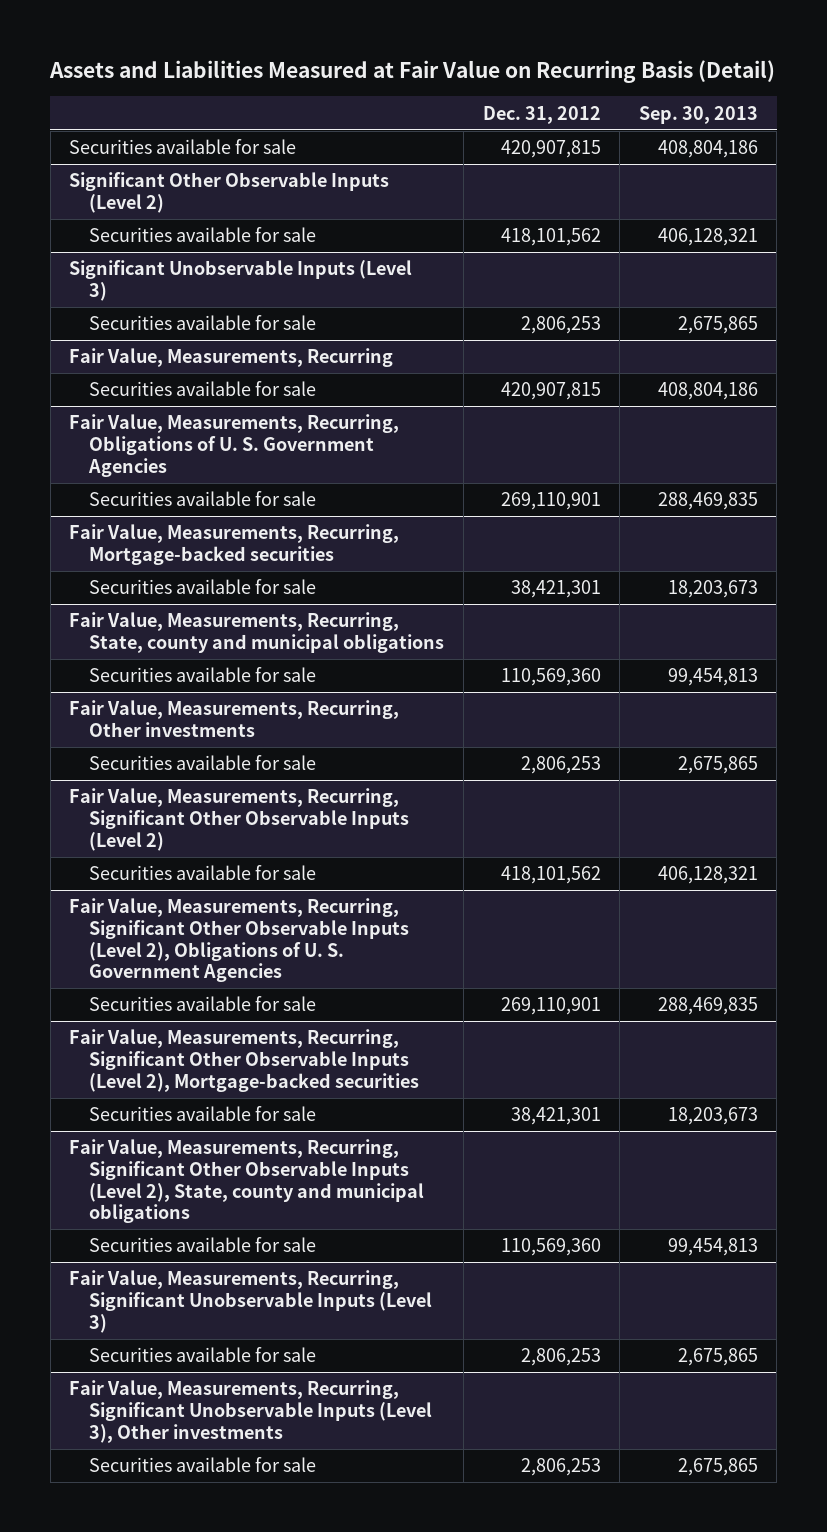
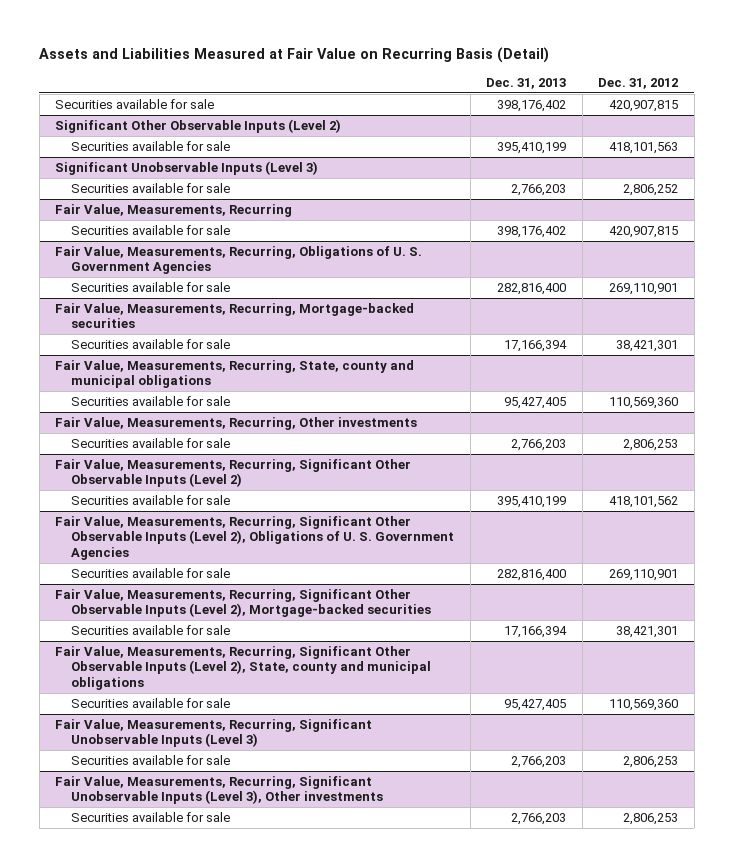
[638,105,758,124] Sep. 30, 2013 -> none
none -> [486,78,567,90] Dec. 31, 2013
[500,228,601,247] 418,101,562 -> [609,141,679,154] 418,101,563
[520,316,601,335] 2,806,253 -> [623,183,679,196] 2,806,252

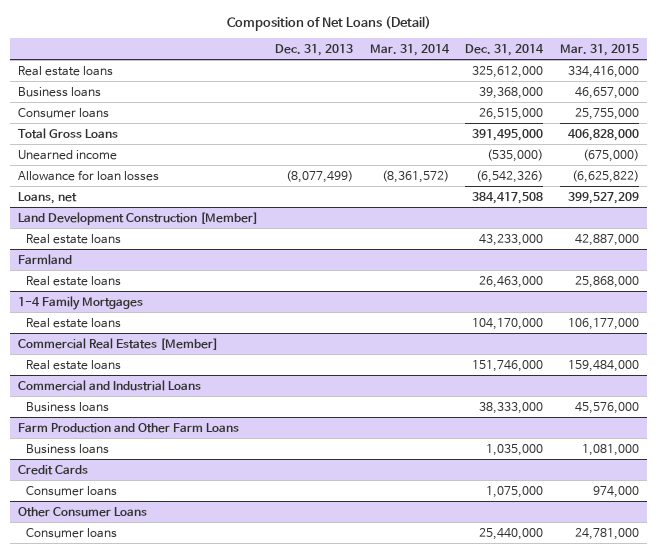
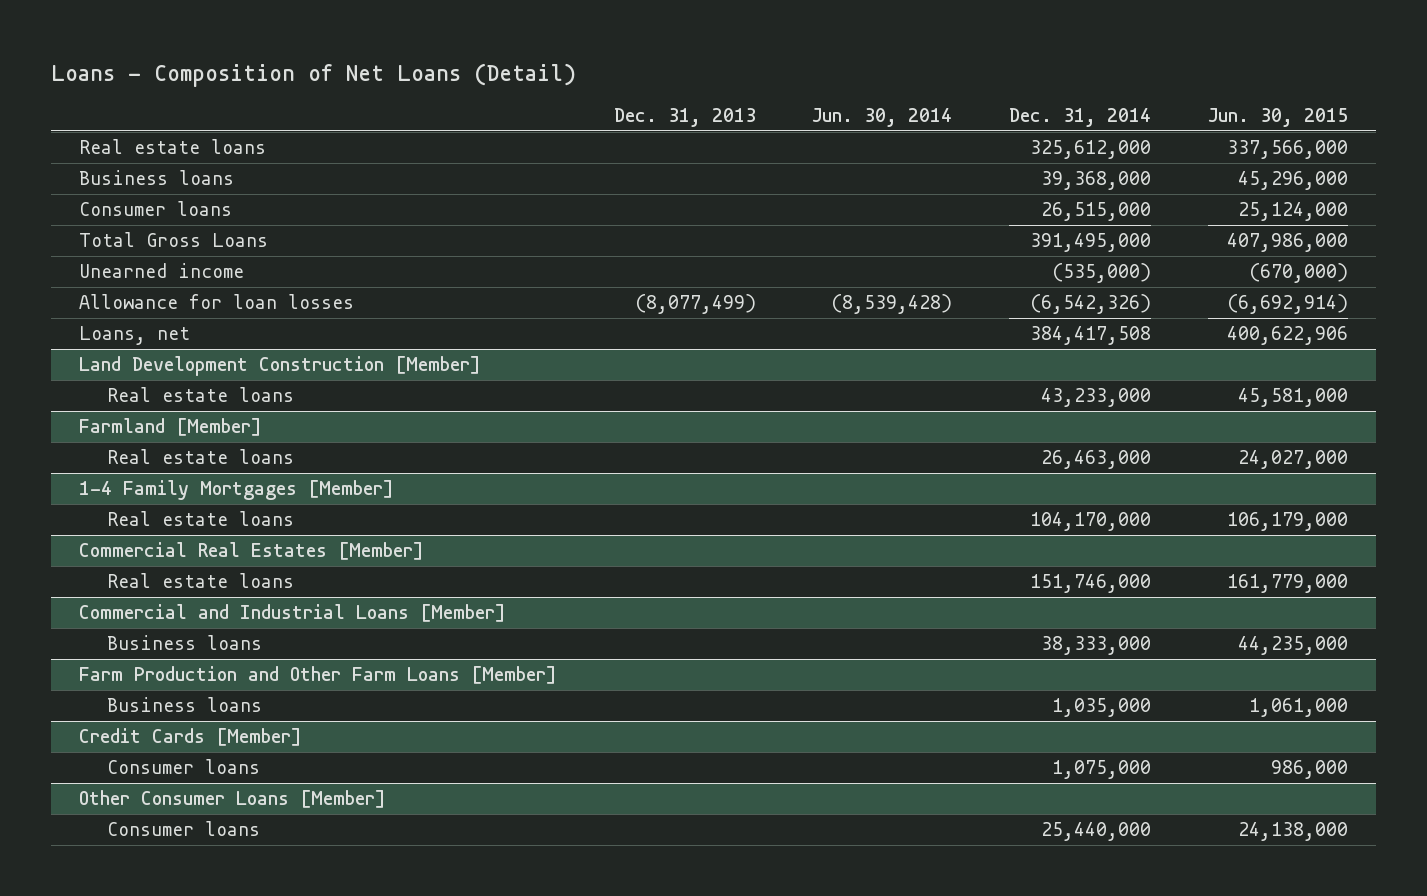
[226,16,431,32] Composition of Net Loans (Detail) -> [50,62,576,87] Loans - Composition of Net Loans (Detail)
[369,43,450,56] Mar. 31, 2014 -> none
[560,43,640,56] Mar. 31, 2015 -> none
none -> [812,107,953,127] Jun. 30, 2014
none -> [1207,107,1348,127] Jun. 30, 2015
[18,253,73,265] Farmland -> [78,418,262,437] Farmland [Member]
[18,295,144,310] 1-4 Family Mortgages -> [78,480,394,501] 1-4 Family Mortgages [Member]
[18,379,202,391] Commercial and Industrial Loans -> [78,604,506,623] Commercial and Industrial Loans [Member]
[18,422,240,433] Farm Production and Other Farm Loans -> [78,666,557,685] Farm Production and Other Farm Loans [Member]
[18,464,89,475] Credit Cards -> [78,728,302,747] Credit Cards [Member]
[18,506,148,517] Other Consumer Loans -> [78,790,386,809] Other Consumer Loans [Member]

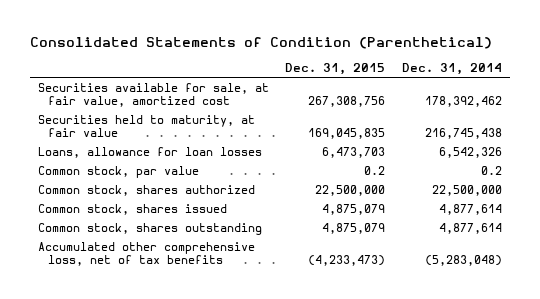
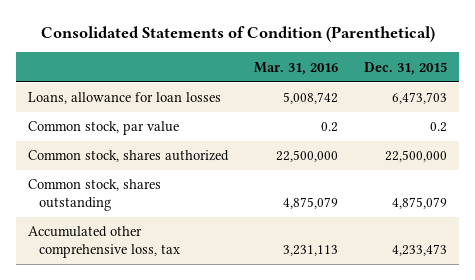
[401,63,502,76] Dec. 31, 2014 -> none
none -> [254,61,339,75] Mar. 31, 2016
[38,82,270,107] Securities available for sale, at fair value, amortized cost -> none
[38,114,256,137] Securities held to maturity, at fair value -> none
[38,203,228,215] Common stock, shares issued -> none
[38,241,256,266] Accumulated other comprehensive loss, net of tax benefits -> [28,226,180,259] Accumulated other comprehensive loss, tax
[308,254,386,266] (4,233,473) -> [391,244,447,257] 4,233,473

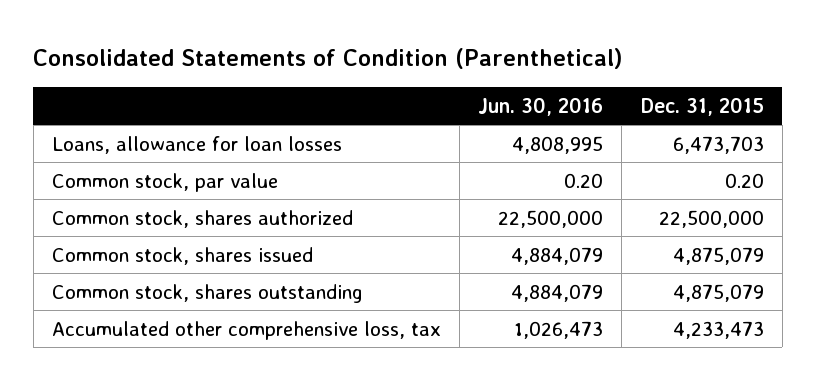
[254,61,339,75] Mar. 31, 2016 -> none
none -> [478,96,604,116] Jun. 30, 2016
[429,122,447,133] 0.2 -> [724,172,764,188] 0.20
none -> [52,246,314,265] Common stock, shares issued

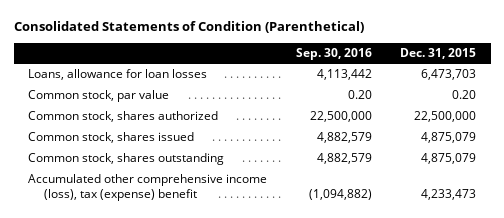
[478,96,604,116] Jun. 30, 2016 -> none
none -> [295,47,372,60] Sep. 30, 2016
[52,320,442,340] Accumulated other comprehensive loss, tax -> [27,174,267,202] Accumulated other comprehensive income (loss), tax (expense) benefit

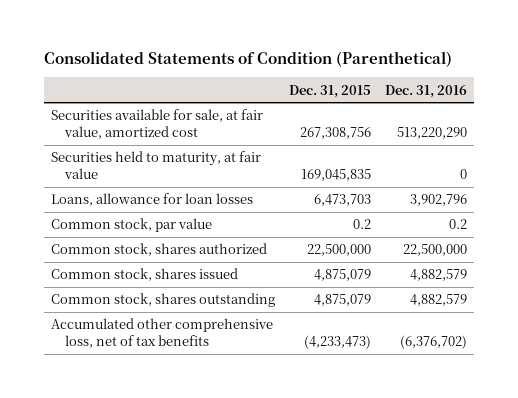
[295,47,372,60] Sep. 30, 2016 -> none
none -> [385,84,468,98] Dec. 31, 2016
none -> [50,109,263,140] Securities available for sale, at fair value, amortized cost
none -> [50,151,261,180] Securities held to maturity, at fair value
[452,90,477,100] 0.20 -> [353,219,372,230] 0.2
[27,174,267,202] Accumulated other comprehensive income (loss), tax (expense) benefit -> [50,318,273,349] Accumulated other comprehensive loss, net of tax benefits
[421,189,477,201] 4,233,473 -> [304,335,372,350] (4,233,473)

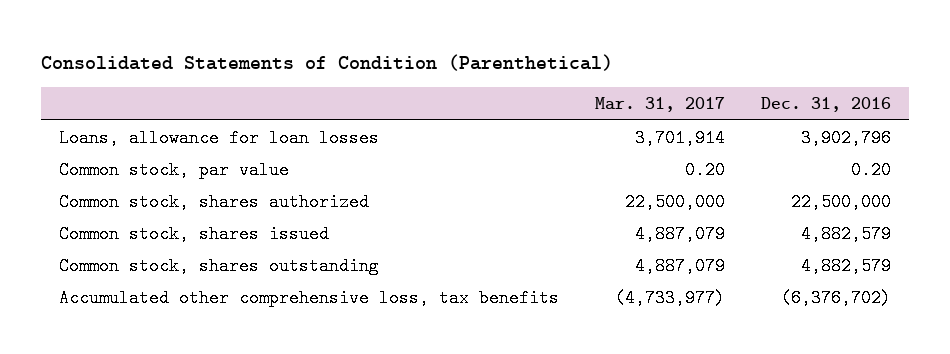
[289,84,372,98] Dec. 31, 2015 -> none
none -> [594,97,725,113] Mar. 31, 2017
[50,109,263,140] Securities available for sale, at fair value, amortized cost -> none
[50,151,261,180] Securities held to maturity, at fair value -> none
[449,219,468,230] 0.2 -> [850,160,891,179] 0.20
[50,318,273,349] Accumulated other comprehensive loss, net of tax benefits -> [58,288,559,307] Accumulated other comprehensive loss, tax benefits

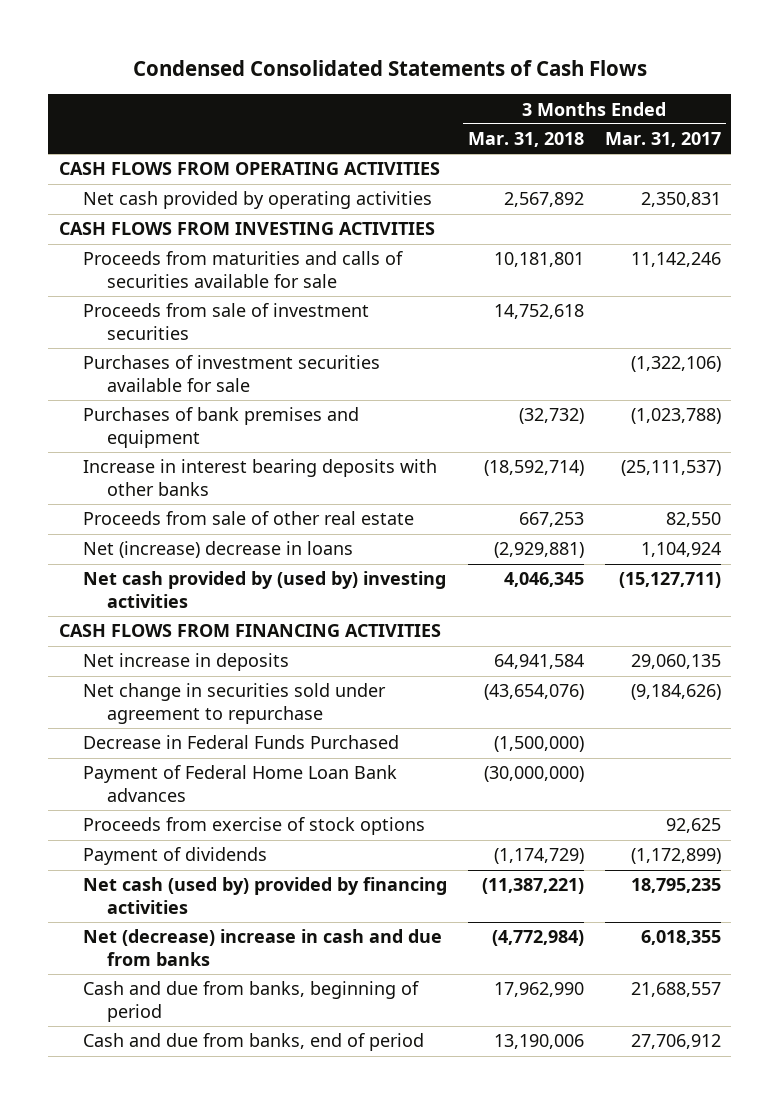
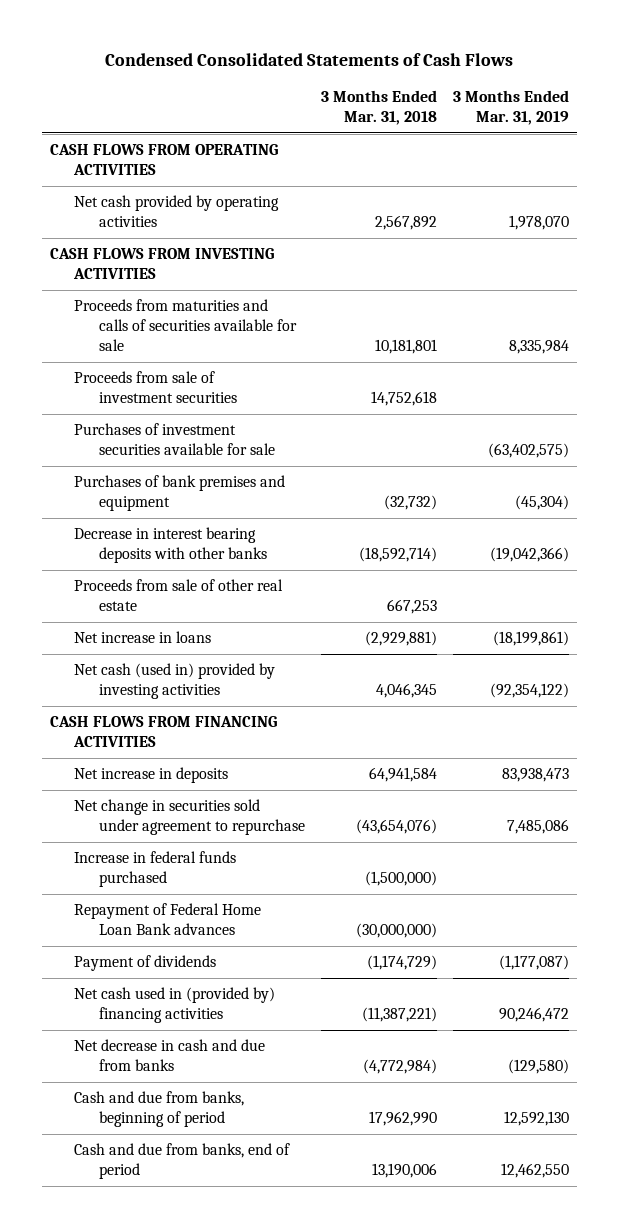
[604,132,721,148] Mar. 31, 2017 -> none
none -> [452,90,569,126] 3 Months Ended Mar. 31, 2019
[83,459,438,496] Increase in interest bearing deposits with other banks -> [74,527,267,564] Decrease in interest bearing deposits with other banks
[83,541,354,559] Net (increase) decrease in loans -> [74,631,212,644] Net increase in loans
[83,571,447,608] Net cash provided by (used by) investing activities -> [74,663,276,700] Net cash (used in) provided by investing activities
[83,817,426,836] Proceeds from exercise of stock options -> none
[83,735,400,750] Decrease in Federal Funds Purchased -> [74,851,237,888] Increase in federal funds purchased
[83,765,398,802] Payment of Federal Home Loan Bank advances -> [74,903,262,936] Repayment of Federal Home Loan Bank advances
[83,877,448,914] Net cash (used by) provided by financing activities -> [74,987,276,1024] Net cash used in (provided by) financing activities
[83,929,443,966] Net (decrease) increase in cash and due from banks -> [74,1039,266,1072] Net decrease in cash and due from banks

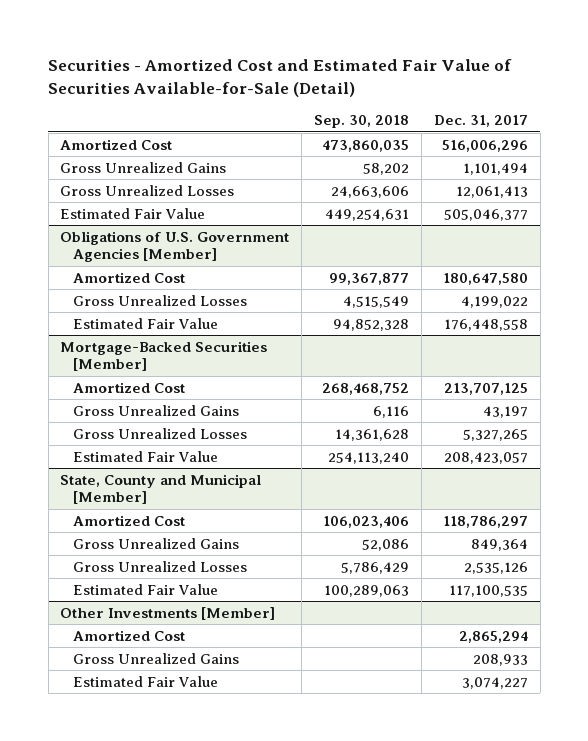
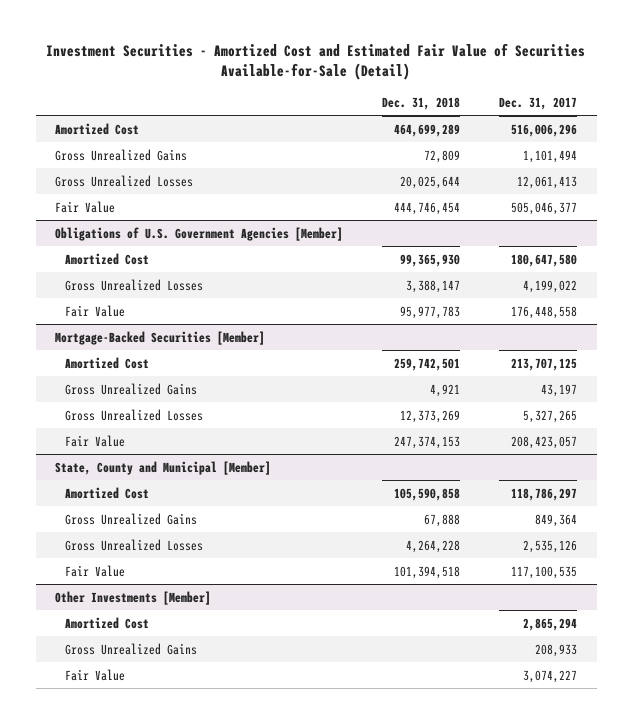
[48,58,513,97] Securities - Amortized Cost and Estimated Fair Value of Securities Available-for-Sale (Detail) -> [46,42,586,81] Investment Securities - Amortized Cost and Estimated Fair Value of Securities Available-for-Sale (Detail)
[314,115,410,129] Sep. 30, 2018 -> none
none -> [382,96,461,110] Dec. 31, 2018
[60,207,206,219] Estimated Fair Value -> [55,200,116,213] Fair Value
[72,317,218,329] Estimated Fair Value -> [64,304,125,317] Fair Value
[72,450,218,462] Estimated Fair Value -> [64,434,125,447] Fair Value
[72,583,218,595] Estimated Fair Value -> [64,564,125,577] Fair Value
[72,675,218,687] Estimated Fair Value -> [64,668,125,681] Fair Value

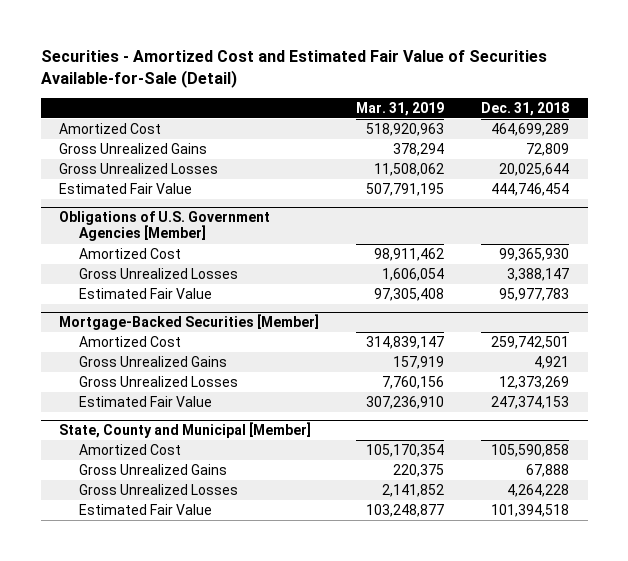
[46,42,586,81] Investment Securities - Amortized Cost and Estimated Fair Value of Securities Available-for-Sale (Detail) -> [40,50,547,88] Securities - Amortized Cost and Estimated Fair Value of Securities Available-for-Sale (Detail)
[499,96,578,110] Dec. 31, 2017 -> none
none -> [356,101,445,116] Mar. 31, 2019
[55,200,116,213] Fair Value -> [59,182,193,194] Estimated Fair Value
[64,304,125,317] Fair Value -> [79,287,213,299] Estimated Fair Value
[64,434,125,447] Fair Value -> [79,395,213,407] Estimated Fair Value
[55,590,212,605] Other Investments [Member] -> none
[64,616,149,629] Amortized Cost -> none
[64,642,197,655] Gross Unrealized Gains -> none
[64,668,125,681] Fair Value -> none
[64,564,125,577] Fair Value -> [79,503,213,515] Estimated Fair Value

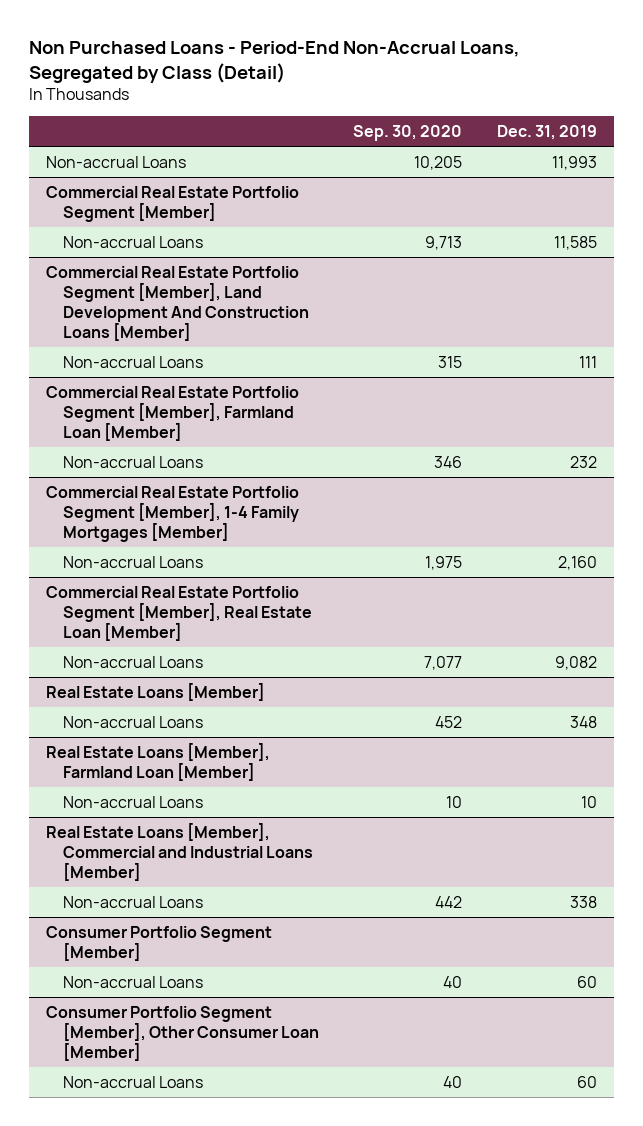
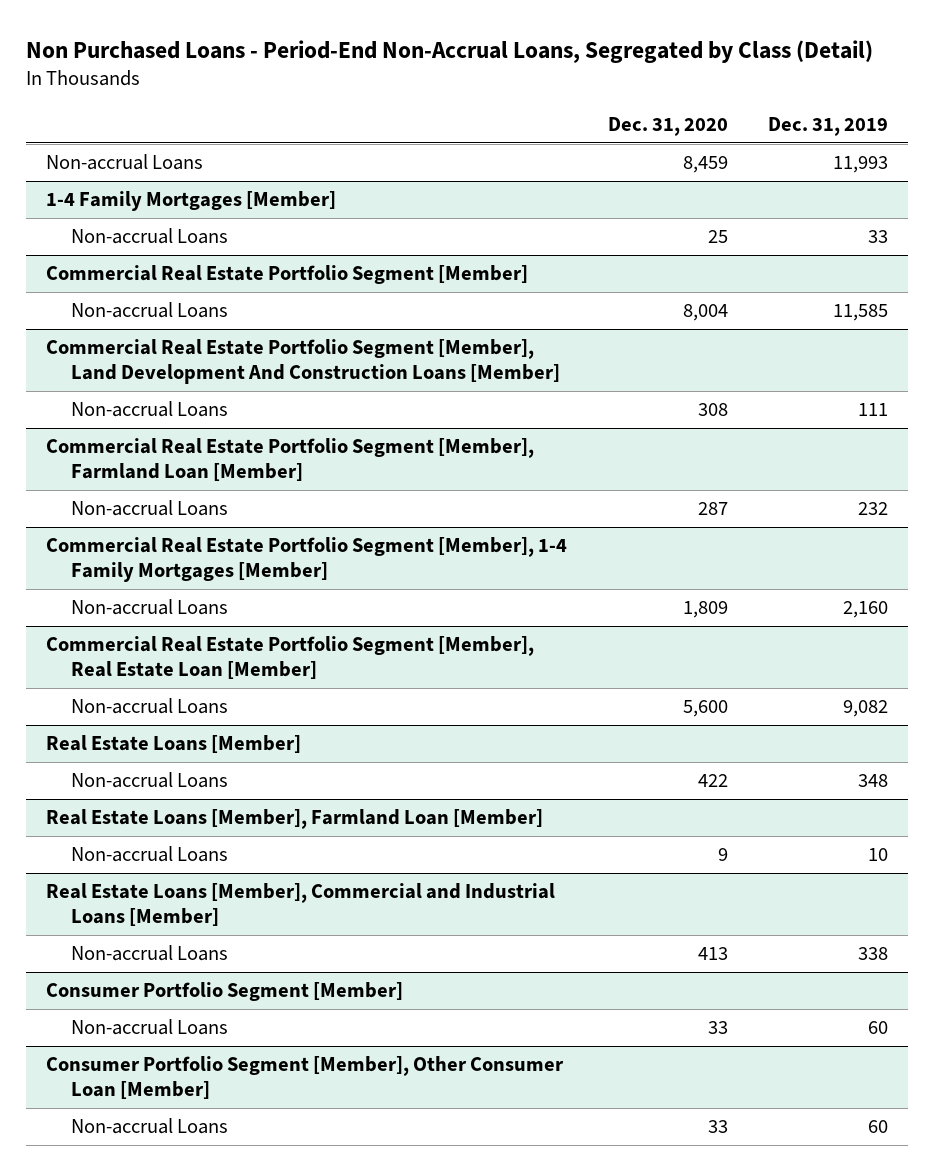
[353,125,463,142] Sep. 30, 2020 -> none
none -> [607,117,728,137] Dec. 31, 2020
none -> [46,191,337,212] 1-4 Family Mortgages [Member]
none -> [70,228,228,245] Non-accrual Loans

